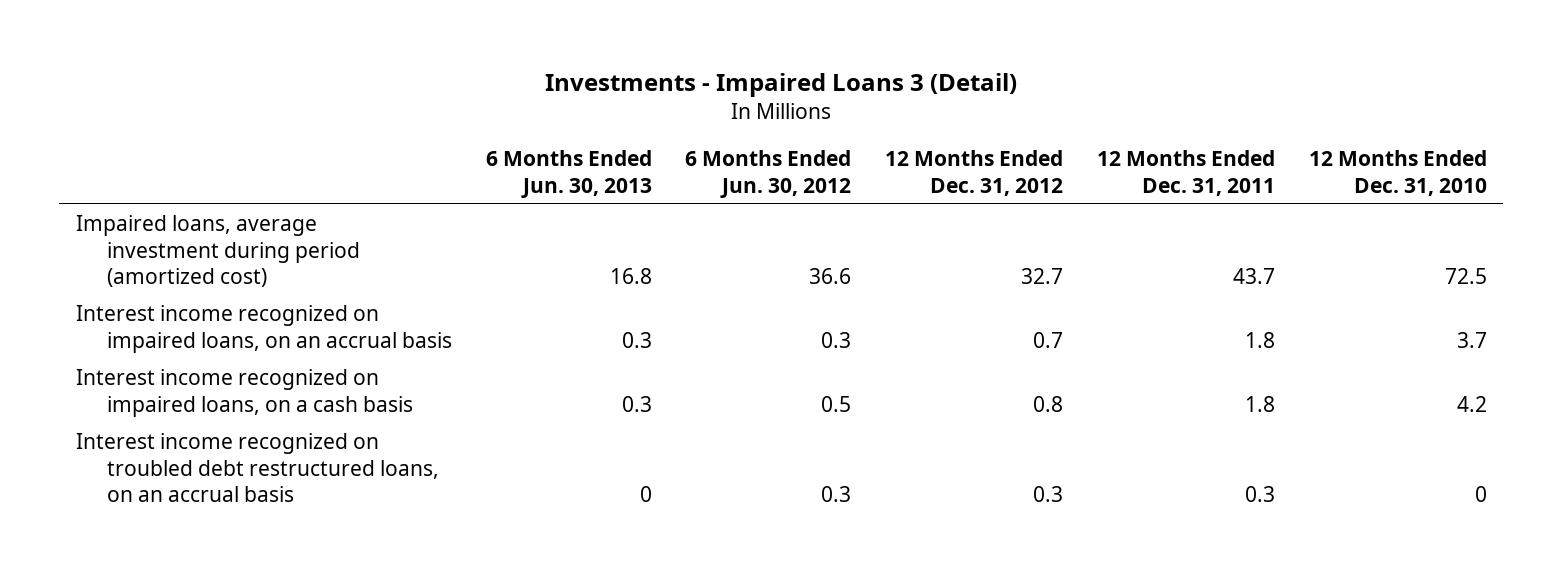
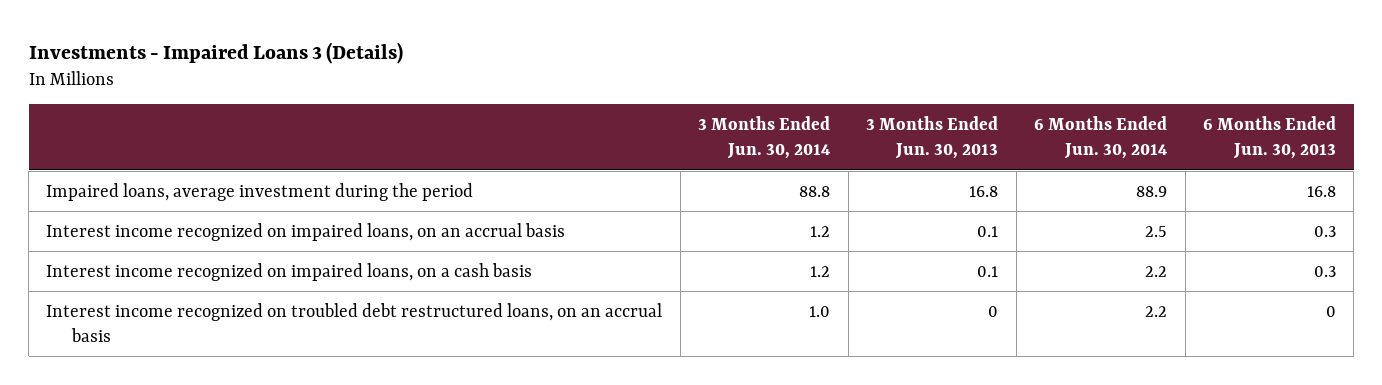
[545,73,1018,98] Investments - Impaired Loans 3 (Detail) -> [28,41,403,64] Investments - Impaired Loans 3 (Details)
[685,150,852,198] 6 Months Ended Jun. 30, 2012 -> none
[885,150,1064,196] 12 Months Ended Dec. 31, 2012 -> none
[1096,150,1275,196] 12 Months Ended Dec. 31, 2011 -> none
[1308,150,1487,196] 12 Months Ended Dec. 31, 2010 -> none
none -> [698,116,831,160] 3 Months Ended Jun. 30, 2014
none -> [866,116,999,160] 3 Months Ended Jun. 30, 2013
none -> [1034,116,1168,160] 6 Months Ended Jun. 30, 2014
[75,215,360,288] Impaired loans, average investment during period (amortized cost) -> [46,182,474,201] Impaired loans, average investment during the period

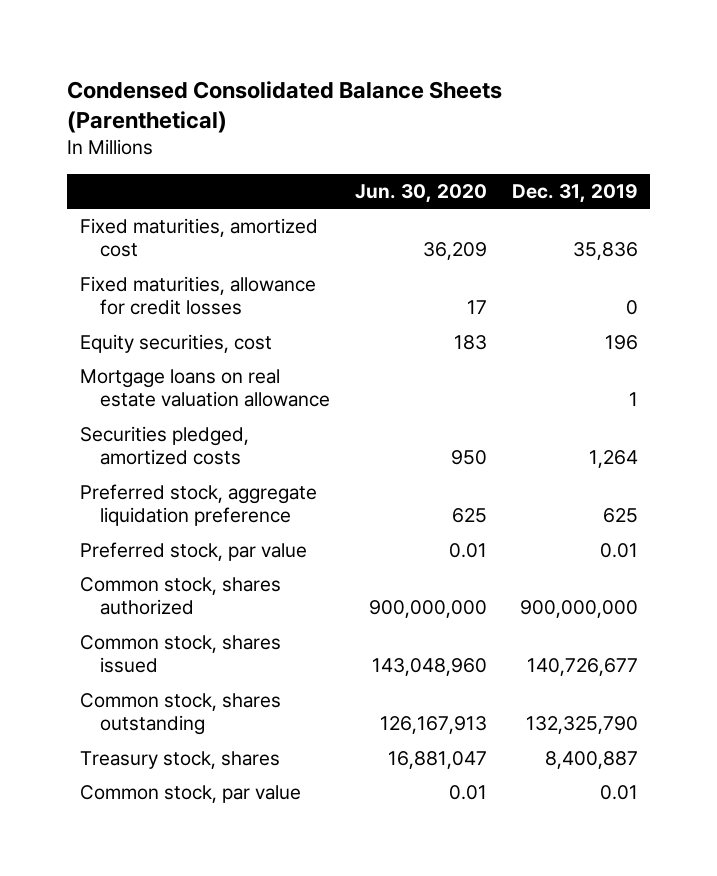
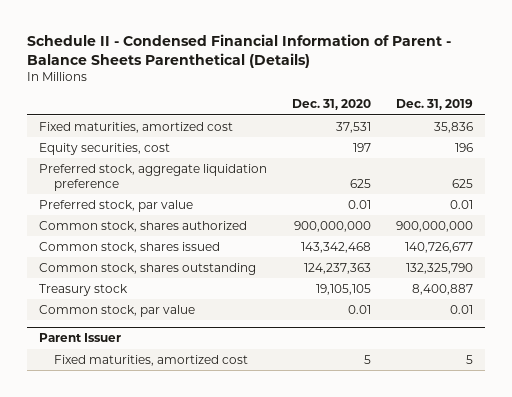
[67,80,503,133] Condensed Consolidated Balance Sheets (Parenthetical) -> [27,33,452,68] Schedule II - Condensed Financial Information of Parent - Balance Sheets Parenthetical (Details)
[354,184,487,204] Jun. 30, 2020 -> none
none -> [292,99,372,111] Dec. 31, 2020
[79,275,316,316] Fixed maturities, allowance for credit losses -> none
[79,368,330,408] Mortgage loans on real estate valuation allowance -> none
[79,425,249,466] Securities pledged, amortized costs -> none
[79,750,280,769] Treasury stock, shares -> [39,283,129,296] Treasury stock
none -> [39,333,122,343] Parent Issuer
none -> [54,354,249,366] Fixed maturities, amortized cost

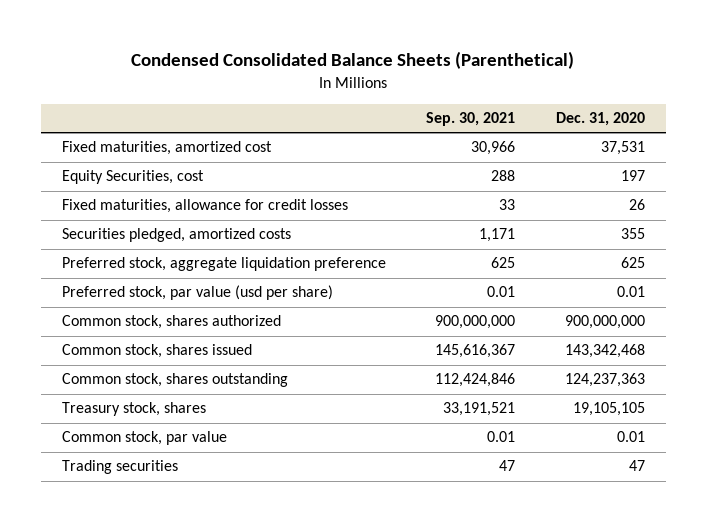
[27,33,452,68] Schedule II - Condensed Financial Information of Parent - Balance Sheets Parenthetical (Details) -> [131,50,575,69] Condensed Consolidated Balance Sheets (Parenthetical)
[395,99,473,111] Dec. 31, 2019 -> none
none -> [426,112,516,127] Sep. 30, 2021
[39,142,171,155] Equity securities, cost -> [61,170,204,185] Equity Securities, cost
none -> [61,199,348,214] Fixed maturities, allowance for credit losses
none -> [61,228,291,243] Securities pledged, amortized costs
[39,199,194,212] Preferred stock, par value -> [61,285,333,301] Preferred stock, par value (usd per share)
[39,283,129,296] Treasury stock -> [61,402,206,417] Treasury stock, shares
[39,333,122,343] Parent Issuer -> none
[54,354,249,366] Fixed maturities, amortized cost -> none
none -> [61,460,178,475] Trading securities

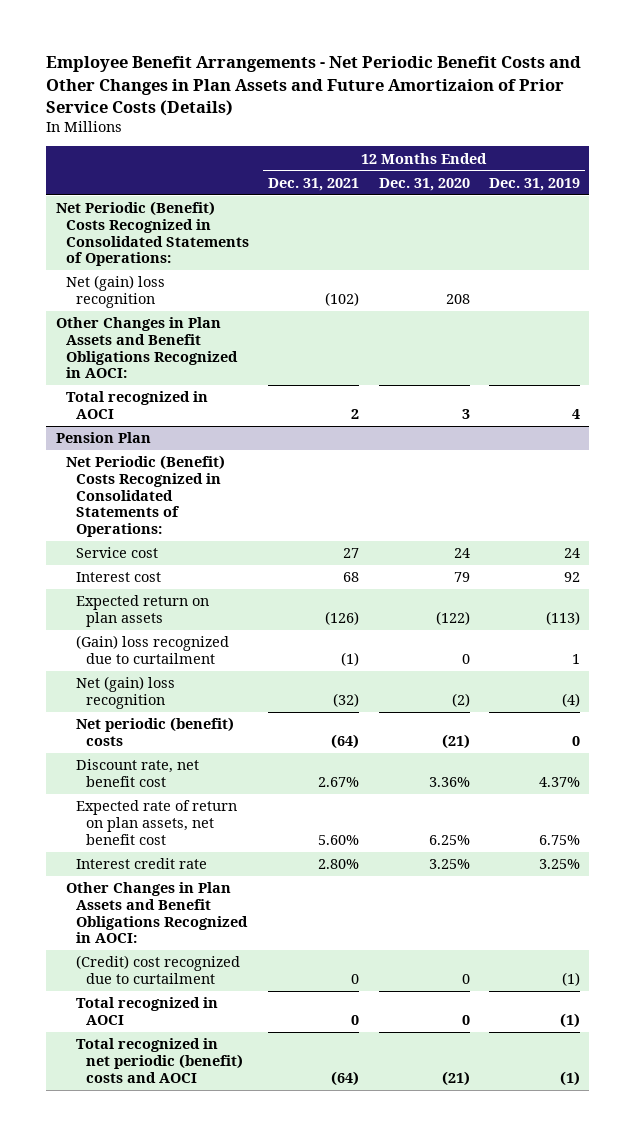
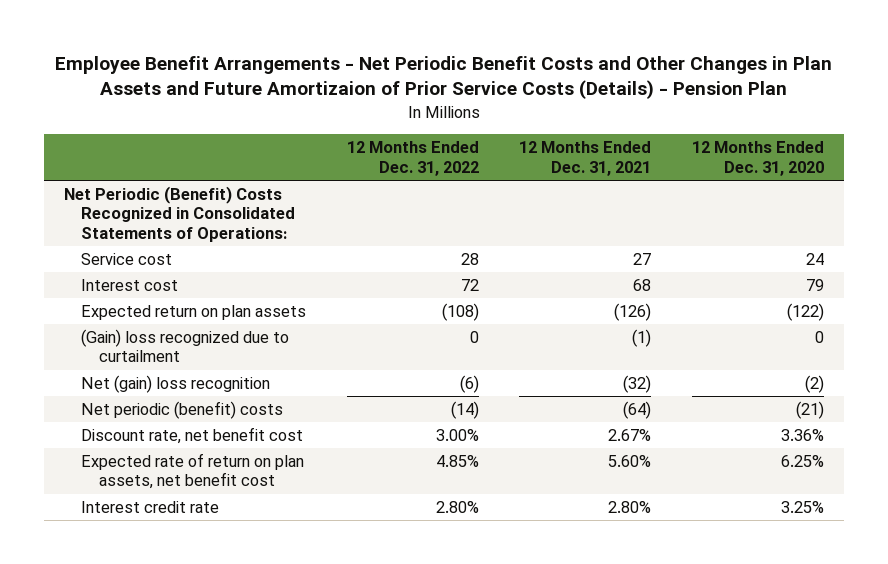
[46,56,582,116] Employee Benefit Arrangements - Net Periodic Benefit Costs and Other Changes in Plan Assets and Future Amortizaion of Prior Service Costs (Details) -> [54,55,832,100] Employee Benefit Arrangements - Net Periodic Benefit Costs and Other Changes in Plan Assets and Future Amortizaion of Prior Service Costs (Details) - Pension Plan
[488,177,580,191] Dec. 31, 2019 -> none
none -> [346,141,479,176] 12 Months Ended Dec. 31, 2022
[66,275,166,308] Net (gain) loss recognition -> none
[55,317,239,379] Other Changes in Plan Assets and Benefit Obligations Recognized in AOCI: -> none
[66,391,209,419] Total recognized in AOCI -> none
[55,432,151,444] Pension Plan -> none
[66,455,226,538] Net Periodic (Benefit) Costs Recognized in Consolidated Statements of Operations: -> none
[66,882,249,944] Other Changes in Plan Assets and Benefit Obligations Recognized in AOCI: -> none
[76,955,241,984] (Credit) cost recognized due to curtailment -> none
[76,997,219,1025] Total recognized in AOCI -> none
[76,1038,244,1083] Total recognized in net periodic (benefit) costs and AOCI -> none

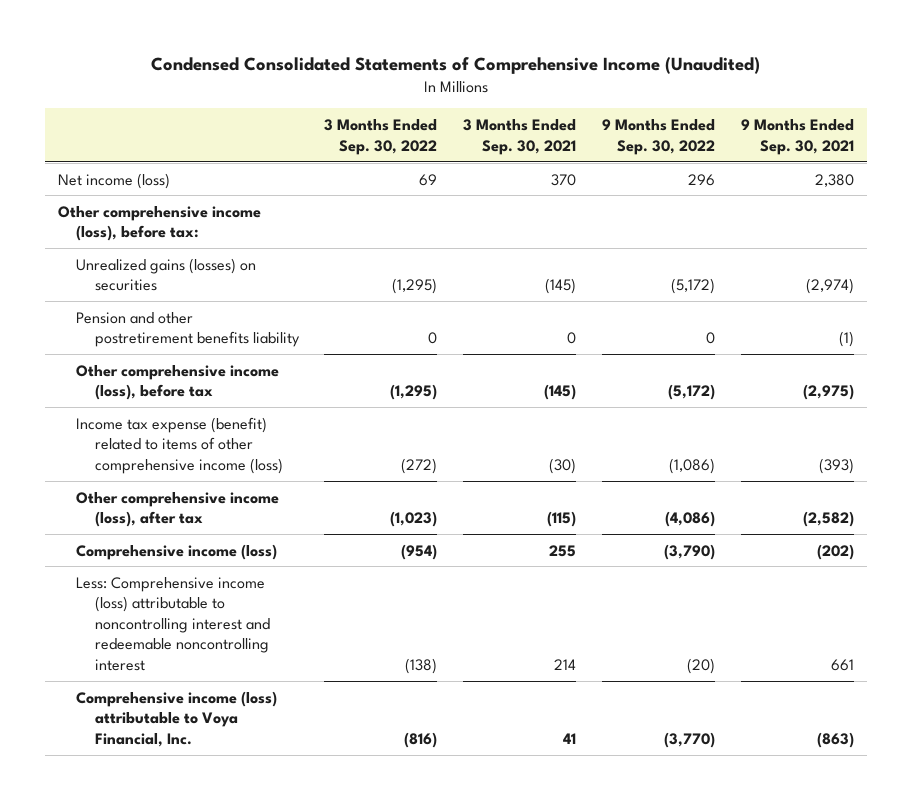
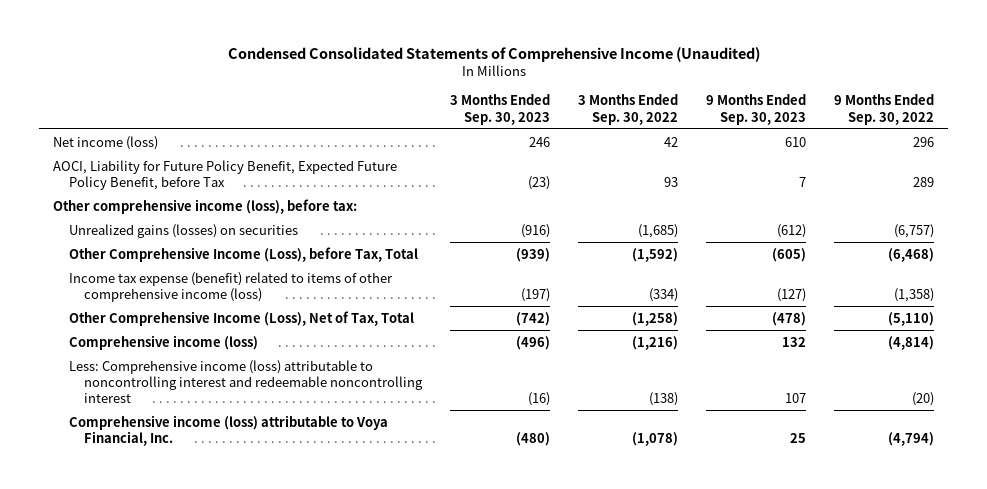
[463,119,577,155] 3 Months Ended Sep. 30, 2021 -> none
[740,119,854,155] 9 Months Ended Sep. 30, 2021 -> none
none -> [450,94,551,125] 3 Months Ended Sep. 30, 2023
none -> [706,94,807,125] 9 Months Ended Sep. 30, 2023
[419,173,438,186] 69 -> [664,136,679,147] 42
none -> [52,159,397,190] AOCI, Liability for Future Policy Benefit, Expected Future Policy Benefit, before Tax
[76,311,300,348] Pension and other postretirement benefits liability -> none
[392,278,438,295] (1,295) -> [638,223,679,238] (1,685)
[671,278,716,295] (5,172) -> [894,223,935,238] (6,757)
[76,364,280,401] Other comprehensive income (loss), before tax -> [68,246,418,262] Other Comprehensive Income (Loss), before Tax, Total
[390,384,438,401] (1,295) -> [632,247,679,262] (1,592)
[668,384,716,401] (5,172) -> [888,247,935,262] (6,468)
[401,457,438,474] (272) -> [649,287,679,302] (334)
[669,457,716,474] (1,086) -> [894,287,935,302] (1,358)
[76,491,280,528] Other comprehensive income (loss), after tax -> [68,310,414,326] Other Comprehensive Income (Loss), Net of Tax, Total
[390,511,438,528] (1,023) -> [632,311,679,326] (1,258)
[665,511,716,528] (4,086) -> [888,311,935,326] (5,110)
[401,543,438,560] (954) -> [632,335,679,350] (1,216)
[664,543,716,560] (3,790) -> [888,335,935,350] (4,814)
[404,731,438,748] (816) -> [632,431,679,446] (1,078)
[664,731,716,748] (3,770) -> [888,431,935,446] (4,794)

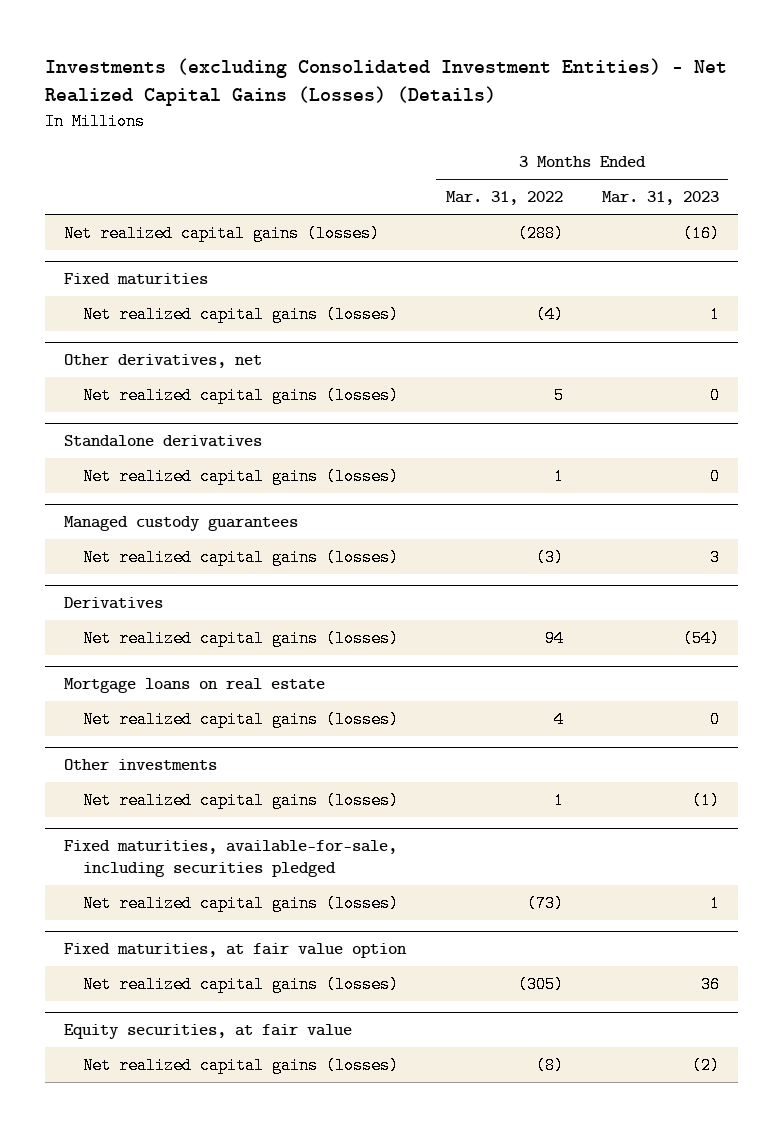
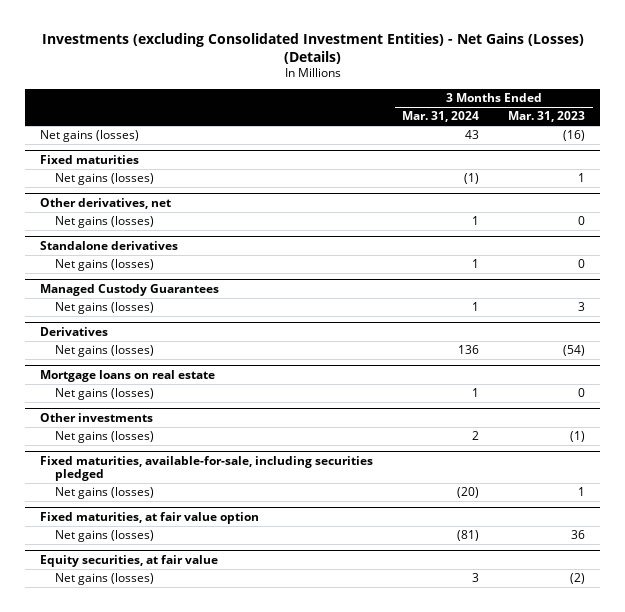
[44,58,727,107] Investments (excluding Consolidated Investment Entities) - Net Realized Capital Gains (Losses) (Details) -> [41,32,584,64] Investments (excluding Consolidated Investment Entities) - Net Gains (Losses) (Details)
[445,191,563,206] Mar. 31, 2022 -> none
none -> [402,111,480,123] Mar. 31, 2024
[64,225,381,243] Net realized capital gains (losses) -> [39,130,139,143] Net gains (losses)
[83,306,400,324] Net realized capital gains (losses) -> [54,173,154,186] Net gains (losses)
[83,387,400,405] Net realized capital gains (losses) -> [54,216,154,229] Net gains (losses)
[83,468,400,486] Net realized capital gains (losses) -> [54,259,154,272] Net gains (losses)
[64,516,299,532] Managed custody guarantees -> [39,283,219,296] Managed Custody Guarantees
[83,549,400,567] Net realized capital gains (losses) -> [54,302,154,315] Net gains (losses)
[83,630,400,648] Net realized capital gains (losses) -> [54,345,154,358] Net gains (losses)
[83,711,400,729] Net realized capital gains (losses) -> [54,388,154,401] Net gains (losses)
[83,792,400,810] Net realized capital gains (losses) -> [54,431,154,444] Net gains (losses)
[83,895,400,913] Net realized capital gains (losses) -> [54,487,154,500] Net gains (losses)
[83,976,400,994] Net realized capital gains (losses) -> [54,530,154,543] Net gains (losses)
[83,1057,400,1075] Net realized capital gains (losses) -> [54,573,154,586] Net gains (losses)

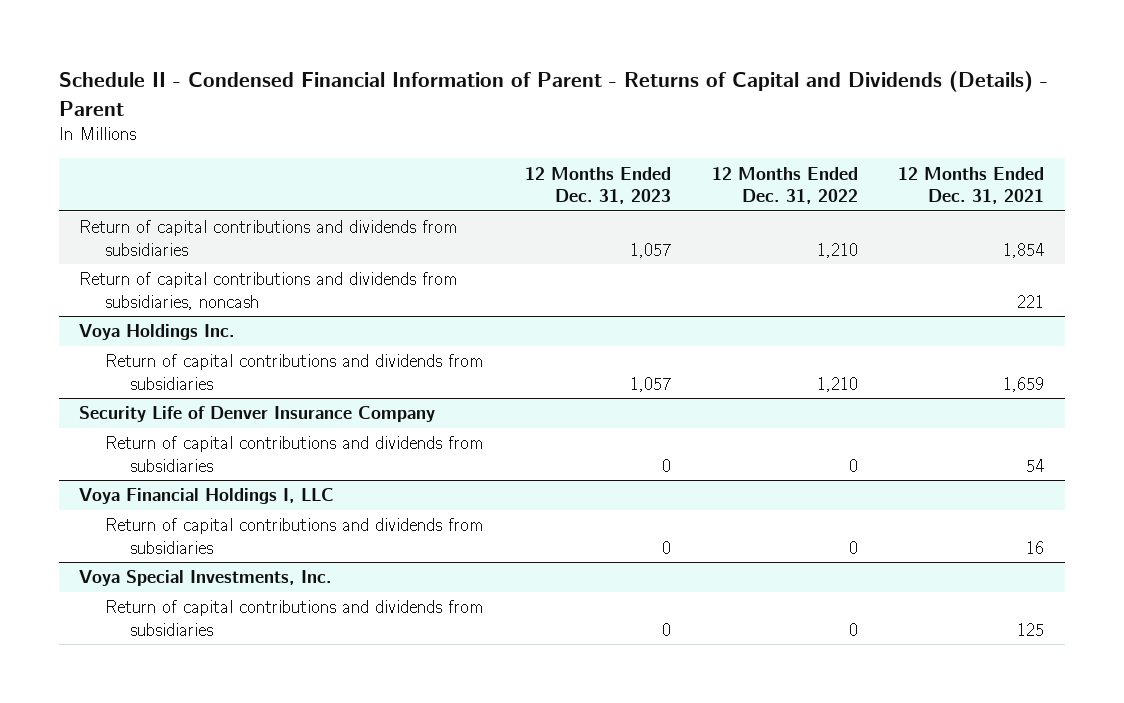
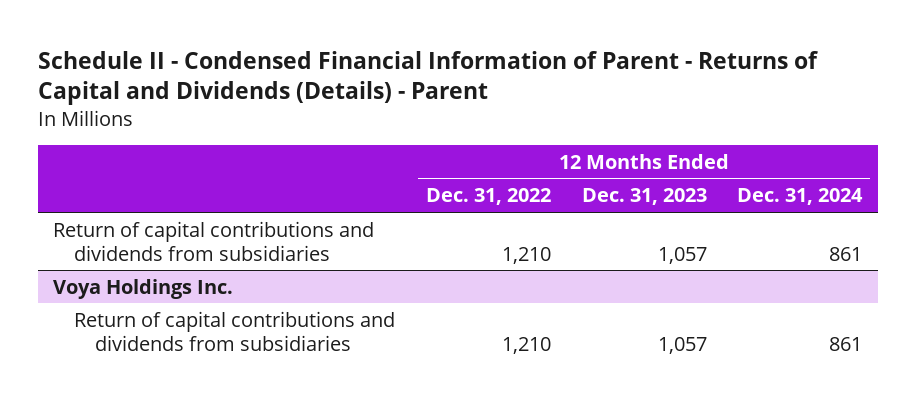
[898,166,1045,205] 12 Months Ended Dec. 31, 2021 -> none
none -> [737,188,864,206] Dec. 31, 2024
[79,272,459,310] Return of capital contributions and dividends from subsidiaries, noncash -> none
[79,406,436,423] Security Life of Denver Insurance Company -> none
[104,436,484,472] Return of capital contributions and dividends from subsidiaries -> none
[79,488,335,505] Voya Financial Holdings I, LLC -> none
[104,518,484,554] Return of capital contributions and dividends from subsidiaries -> none
[79,570,333,587] Voya Special Investments, Inc. -> none
[104,600,484,636] Return of capital contributions and dividends from subsidiaries -> none

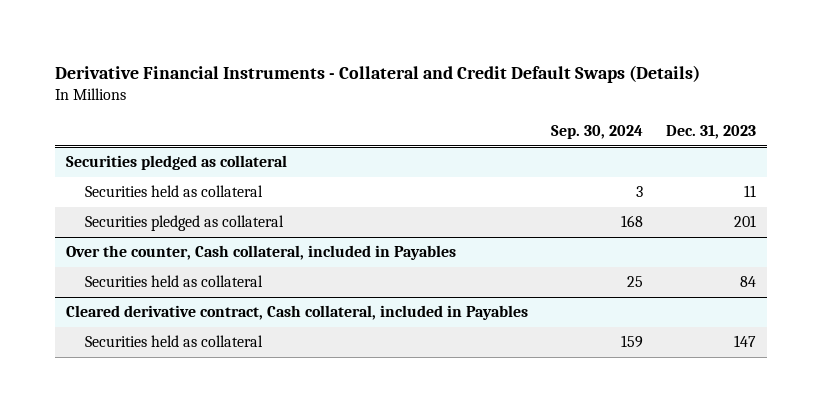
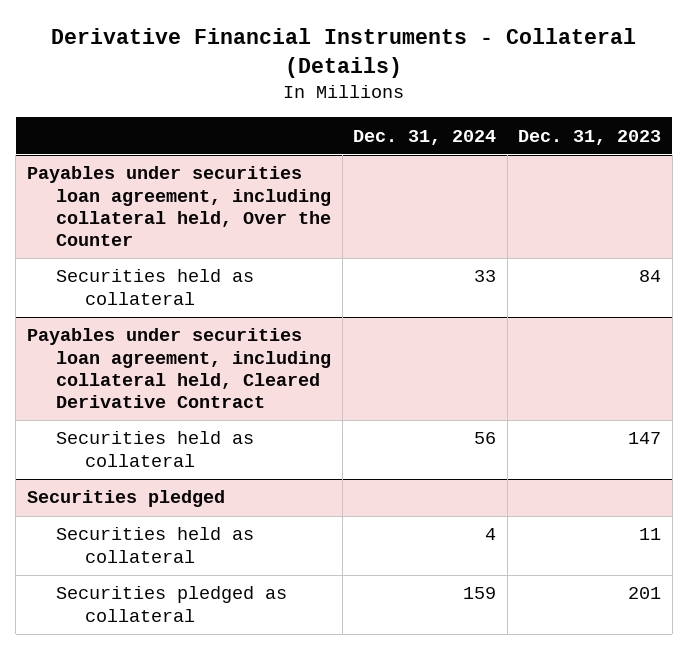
[54,64,700,83] Derivative Financial Instruments - Collateral and Credit Default Swaps (Details) -> [50,28,636,79] Derivative Financial Instruments - Collateral (Details)
[550,124,643,139] Sep. 30, 2024 -> none
none -> [353,129,497,145] Dec. 31, 2024
[66,155,288,171] Securities pledged as collateral -> none
[85,185,264,198] Securities held as collateral -> none
[85,215,285,232] Securities pledged as collateral -> none
[66,245,457,261] Over the counter, Cash collateral, included in Payables -> none
none -> [26,166,332,246] Payables under securities loan agreement, including collateral held, Over the Counter
[66,305,529,321] Cleared derivative contract, Cash collateral, included in Payables -> none
none -> [26,328,332,408] Payables under securities loan agreement, including collateral held, Cleared Derivative Contract
none -> [26,490,225,508] Securities pledged
none -> [56,527,255,563] Securities held as collateral
none -> [56,586,288,622] Securities pledged as collateral

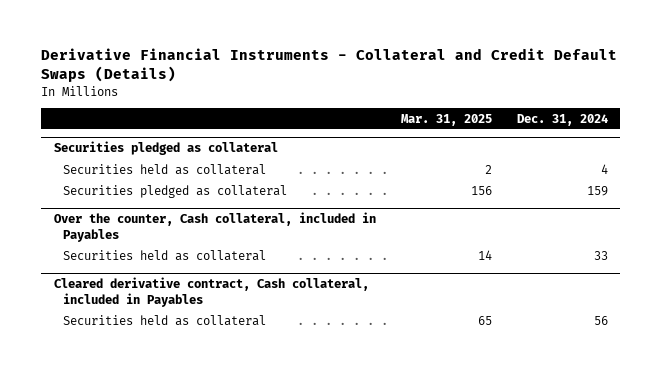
[50,28,636,79] Derivative Financial Instruments - Collateral (Details) -> [41,48,618,83] Derivative Financial Instruments - Collateral and Credit Default Swaps (Details)
[518,129,662,145] Dec. 31, 2023 -> none
none -> [400,113,492,126] Mar. 31, 2025
[26,166,332,246] Payables under securities loan agreement, including collateral held, Over the Counter -> none
[56,269,255,305] Securities held as collateral -> none
[26,328,332,408] Payables under securities loan agreement, including collateral held, Cleared Derivative Contract -> none
[56,431,255,467] Securities held as collateral -> none
[26,490,225,508] Securities pledged -> [53,141,278,156] Securities pledged as collateral
none -> [53,212,376,242] Over the counter, Cash collateral, included in Payables
none -> [62,249,266,261] Securities held as collateral
none -> [53,277,369,307] Cleared derivative contract, Cash collateral, included in Payables
none -> [62,314,266,326] Securities held as collateral

